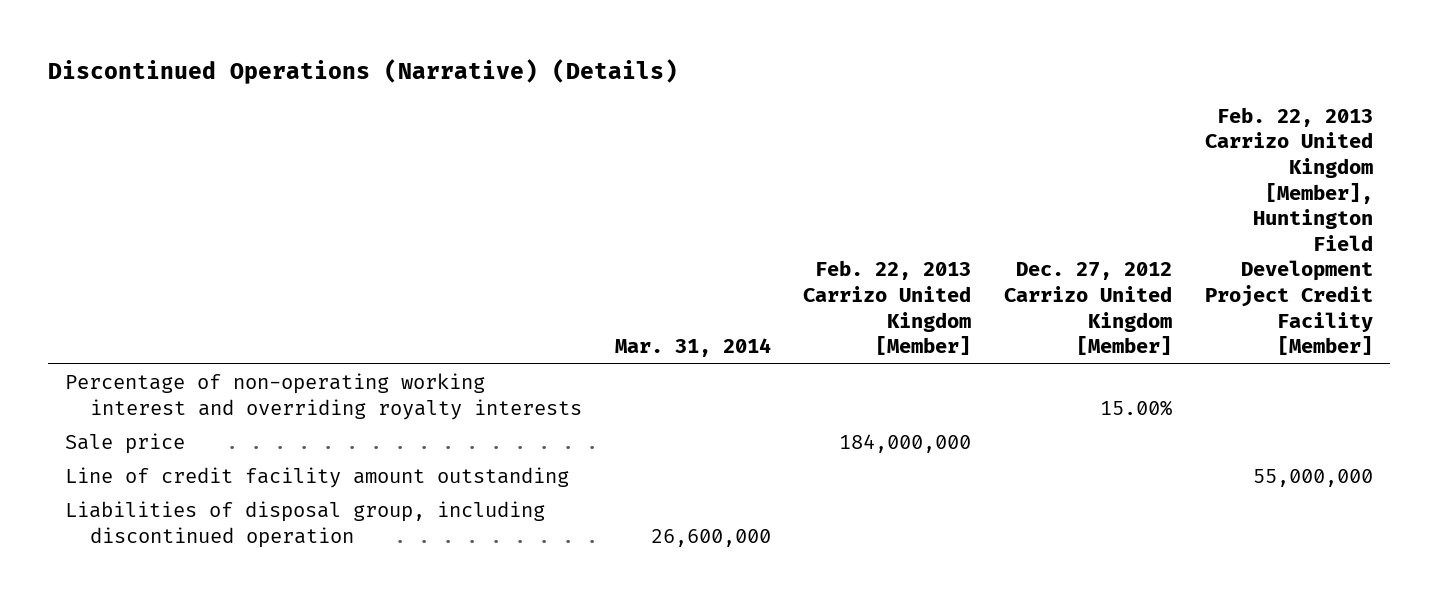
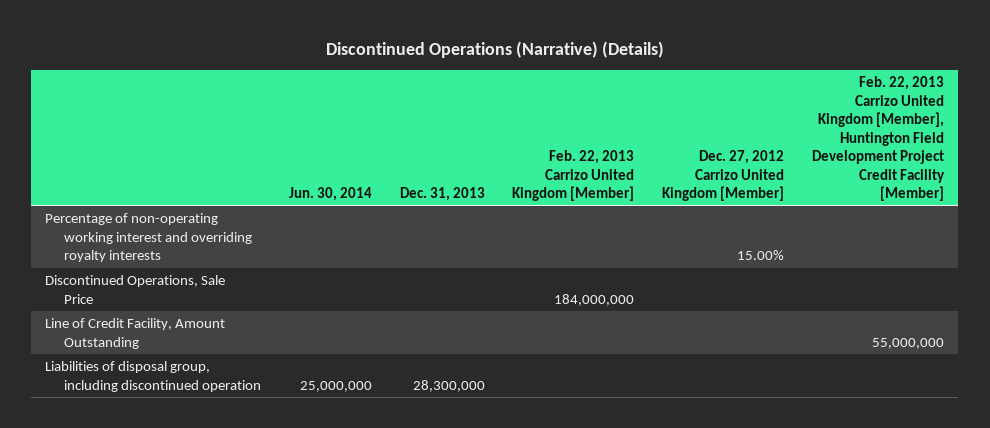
[614,338,771,358] Mar. 31, 2014 -> none
none -> [288,187,372,202] Jun. 30, 2014
none -> [399,187,485,202] Dec. 31, 2013
[64,432,185,454] Sale price -> [45,275,226,304] Discontinued Operations, Sale Price
[64,466,569,488] Line of credit facility amount outstanding -> [45,318,226,349] Line of Credit Facility, Amount Outstanding

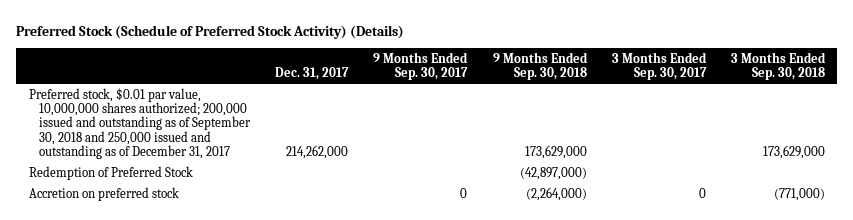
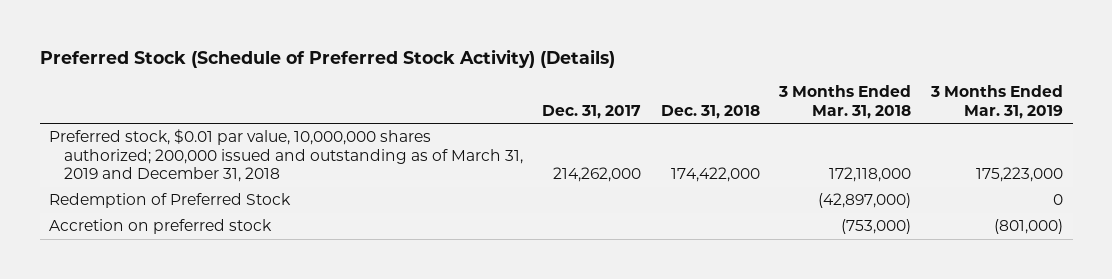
[373,51,469,80] 9 Months Ended Sep. 30, 2017 -> none
[492,51,588,80] 9 Months Ended Sep. 30, 2018 -> none
[611,51,707,80] 3 Months Ended Sep. 30, 2017 -> none
[730,51,826,80] 3 Months Ended Sep. 30, 2018 -> none
none -> [660,104,760,119] Dec. 31, 2018
none -> [778,85,912,119] 3 Months Ended Mar. 31, 2018
none -> [929,85,1063,119] 3 Months Ended Mar. 31, 2019
[28,87,252,160] Preferred stock, $0.01 par value, 10,000,000 shares authorized; 200,000 issued and outstanding as of September 30, 2018 and 250,000 issued and outstanding as of December 31, 2017 -> [49,129,523,183] Preferred stock, $0.01 par value, 10,000,000 shares authorized; 200,000 issued and outstanding as of March 31, 2019 and December 31, 2018

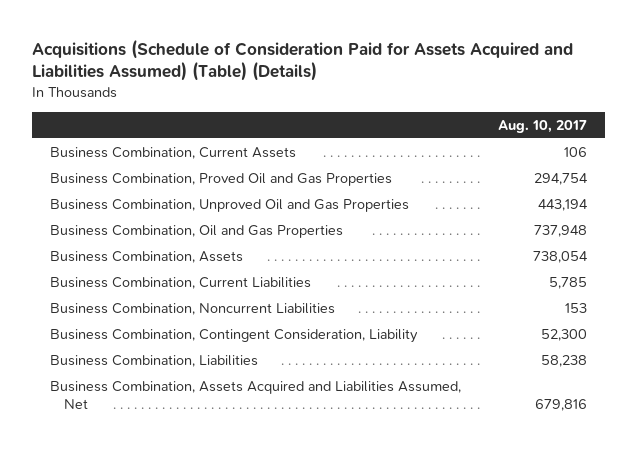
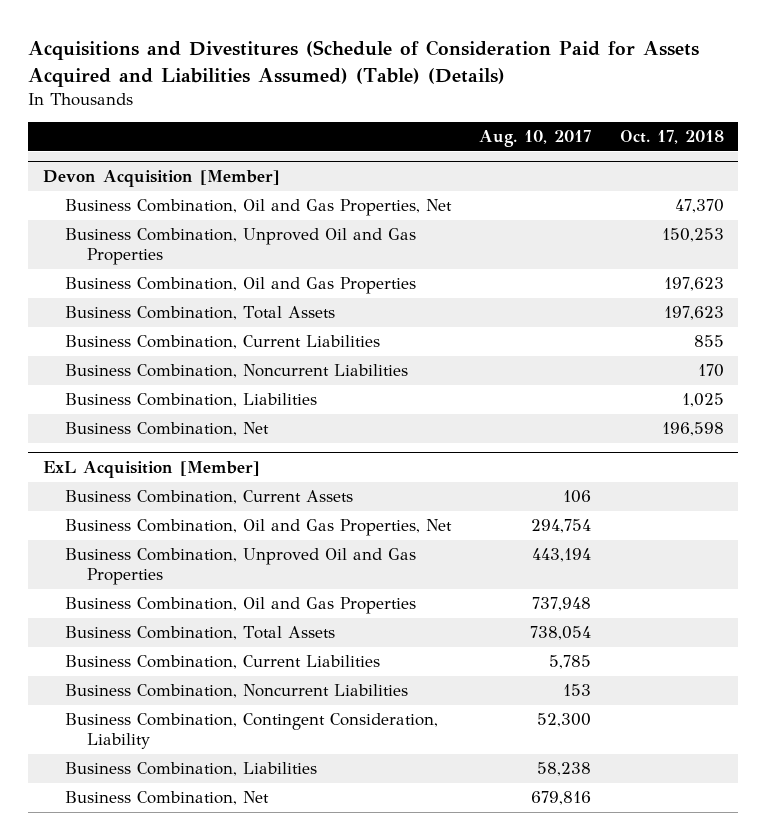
[32,38,574,82] Acquisitions (Schedule of Consideration Paid for Assets Acquired and Liabilities Assumed) (Table) (Details) -> [28,40,700,87] Acquisitions and Divestitures (Schedule of Consideration Paid for Assets Acquired and Liabilities Assumed) (Table) (Details)
none -> [619,130,724,145] Oct. 17, 2018
none -> [42,170,280,188] Devon Acquisition [Member]
none -> [64,199,452,217] Business Combination, Oil and Gas Properties, Net
none -> [64,228,416,266] Business Combination, Unproved Oil and Gas Properties
none -> [64,277,416,295] Business Combination, Oil and Gas Properties
none -> [64,306,335,321] Business Combination, Total Assets
none -> [64,335,380,350] Business Combination, Current Liabilities
none -> [64,364,408,379] Business Combination, Noncurrent Liabilities
none -> [64,393,317,408] Business Combination, Liabilities
none -> [64,422,269,437] Business Combination, Net
none -> [42,461,260,479] ExL Acquisition [Member]
[50,172,393,186] Business Combination, Proved Oil and Gas Properties -> [64,519,452,537] Business Combination, Oil and Gas Properties, Net
[50,250,244,263] Business Combination, Assets -> [64,626,335,641] Business Combination, Total Assets
[50,380,462,410] Business Combination, Assets Acquired and Liabilities Assumed, Net -> [64,791,269,806] Business Combination, Net

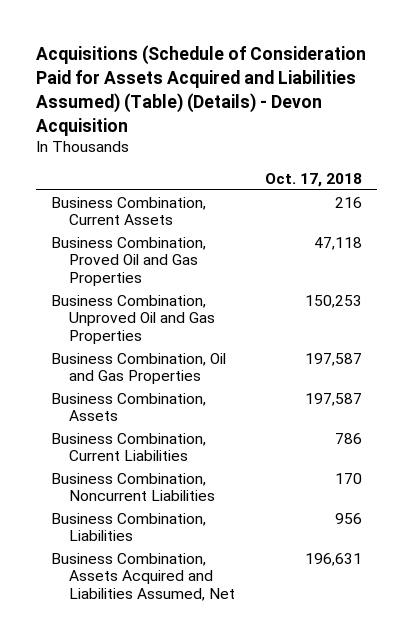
[28,40,700,87] Acquisitions and Divestitures (Schedule of Consideration Paid for Assets Acquired and Liabilities Assumed) (Table) (Details) -> [35,44,366,136] Acquisitions (Schedule of Consideration Paid for Assets Acquired and Liabilities Assumed) (Table) (Details) - Devon Acquisition
[479,130,592,148] Aug. 10, 2017 -> none
[42,170,280,188] Devon Acquisition [Member] -> none
none -> [51,196,207,226] Business Combination, Current Assets
[64,199,452,217] Business Combination, Oil and Gas Properties, Net -> [51,236,207,287] Business Combination, Proved Oil and Gas Properties
[674,199,724,214] 47,370 -> [314,236,363,250] 47,118
[663,277,724,292] 197,623 -> [305,352,363,366] 197,587
[64,306,335,321] Business Combination, Total Assets -> [51,392,207,422] Business Combination, Assets
[663,306,724,321] 197,623 -> [305,392,363,406] 197,587
[693,335,724,348] 855 -> [335,432,363,444] 786
[42,461,260,479] ExL Acquisition [Member] -> none
[64,490,353,505] Business Combination, Current Assets -> none
[64,519,452,537] Business Combination, Oil and Gas Properties, Net -> none
[64,548,416,586] Business Combination, Unproved Oil and Gas Properties -> none
[64,597,416,615] Business Combination, Oil and Gas Properties -> none
[64,626,335,641] Business Combination, Total Assets -> none
[64,655,380,670] Business Combination, Current Liabilities -> none
[64,684,408,699] Business Combination, Noncurrent Liabilities -> none
[64,713,438,750] Business Combination, Contingent Consideration, Liability -> none
[64,762,317,777] Business Combination, Liabilities -> none
[64,791,269,806] Business Combination, Net -> none
[681,393,724,408] 1,025 -> [335,512,363,524] 956
[64,422,269,437] Business Combination, Net -> [51,552,235,602] Business Combination, Assets Acquired and Liabilities Assumed, Net
[661,422,724,437] 196,598 -> [305,552,363,566] 196,631

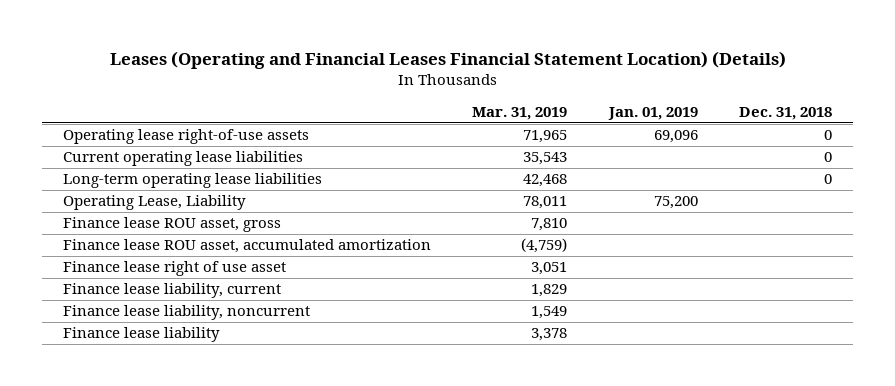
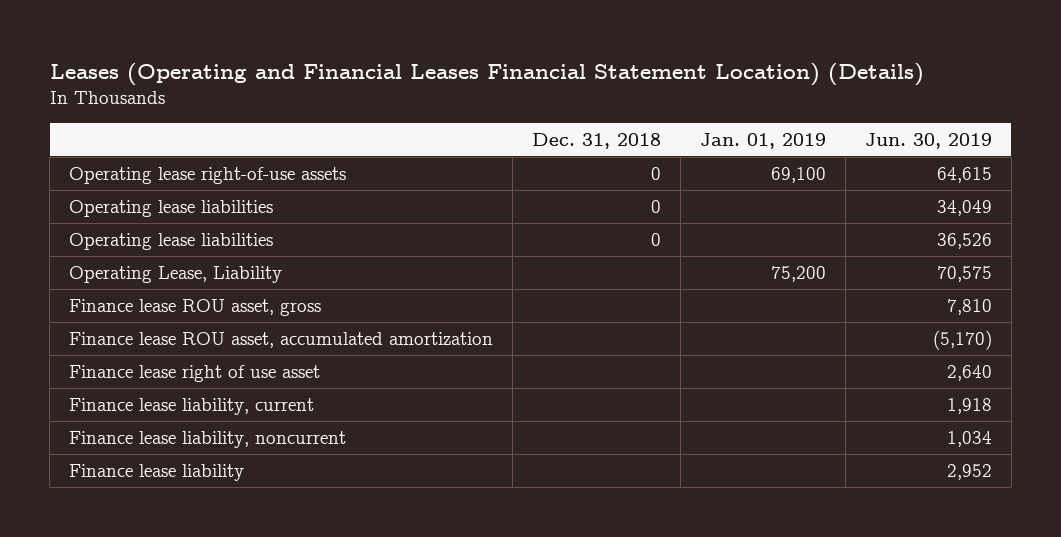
[472,106,568,120] Mar. 31, 2019 -> none
none -> [864,132,992,149] Jun. 30, 2019
[653,130,698,144] 69,096 -> [771,166,827,183] 69,100
[63,151,304,167] Current operating lease liabilities -> [69,199,274,217] Operating lease liabilities
[63,173,323,189] Long-term operating lease liabilities -> [69,232,274,250] Operating lease liabilities

